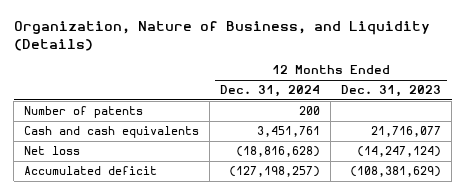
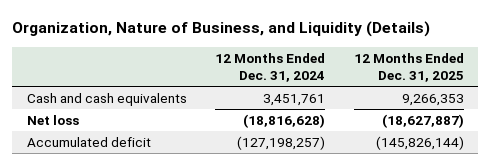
[341,85,442,98] Dec. 31, 2023 -> none
none -> [353,52,464,83] 12 Months Ended Dec. 31, 2025
[24,106,144,119] Number of patents -> none

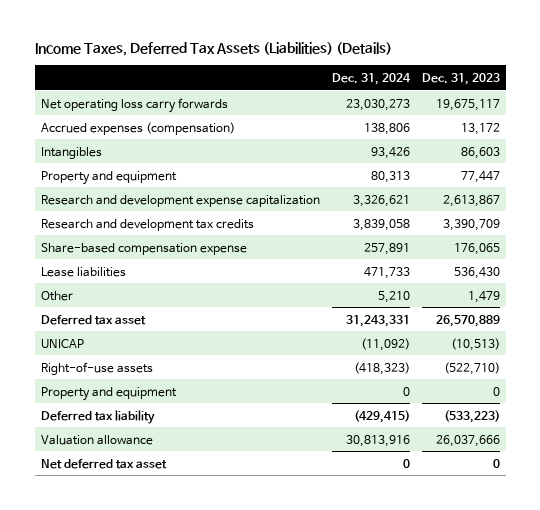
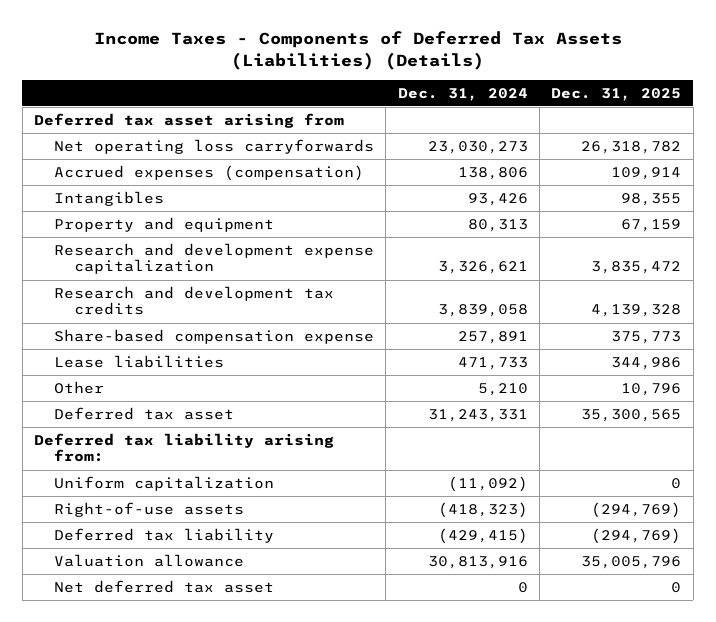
[34,42,392,57] Income Taxes, Deferred Tax Assets (Liabilities) (Details) -> [93,31,622,70] Income Taxes - Components of Deferred Tax Assets (Liabilities) (Details)
[421,72,500,85] Dec. 31, 2023 -> none
none -> [551,87,682,101] Dec. 31, 2025
none -> [34,112,345,128] Deferred tax asset arising from
[40,97,228,113] Net operating loss carry forwards -> [53,138,374,154] Net operating loss carryforwards
none -> [34,432,335,463] Deferred tax liability arising from:
[40,338,84,348] UNICAP -> [53,475,274,491] Uniform capitalization
[40,386,177,401] Property and equipment -> none

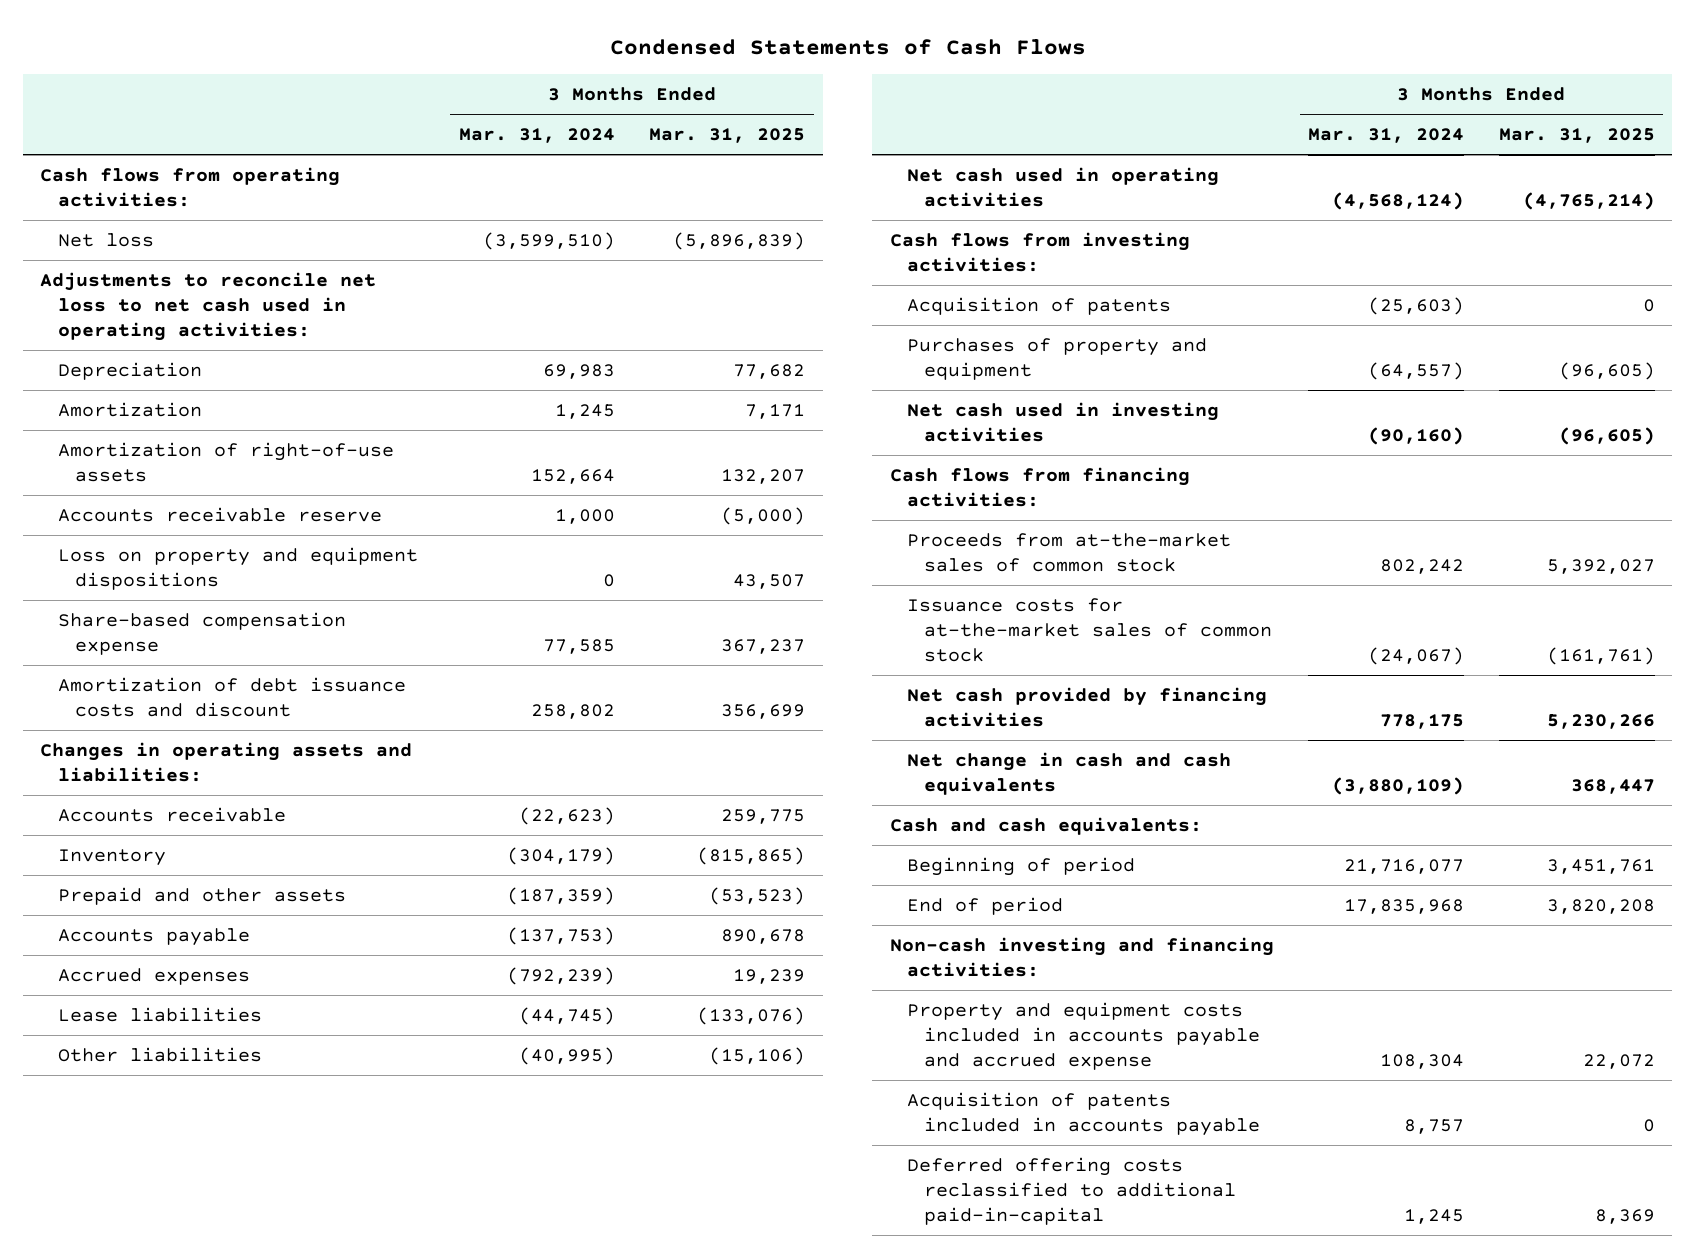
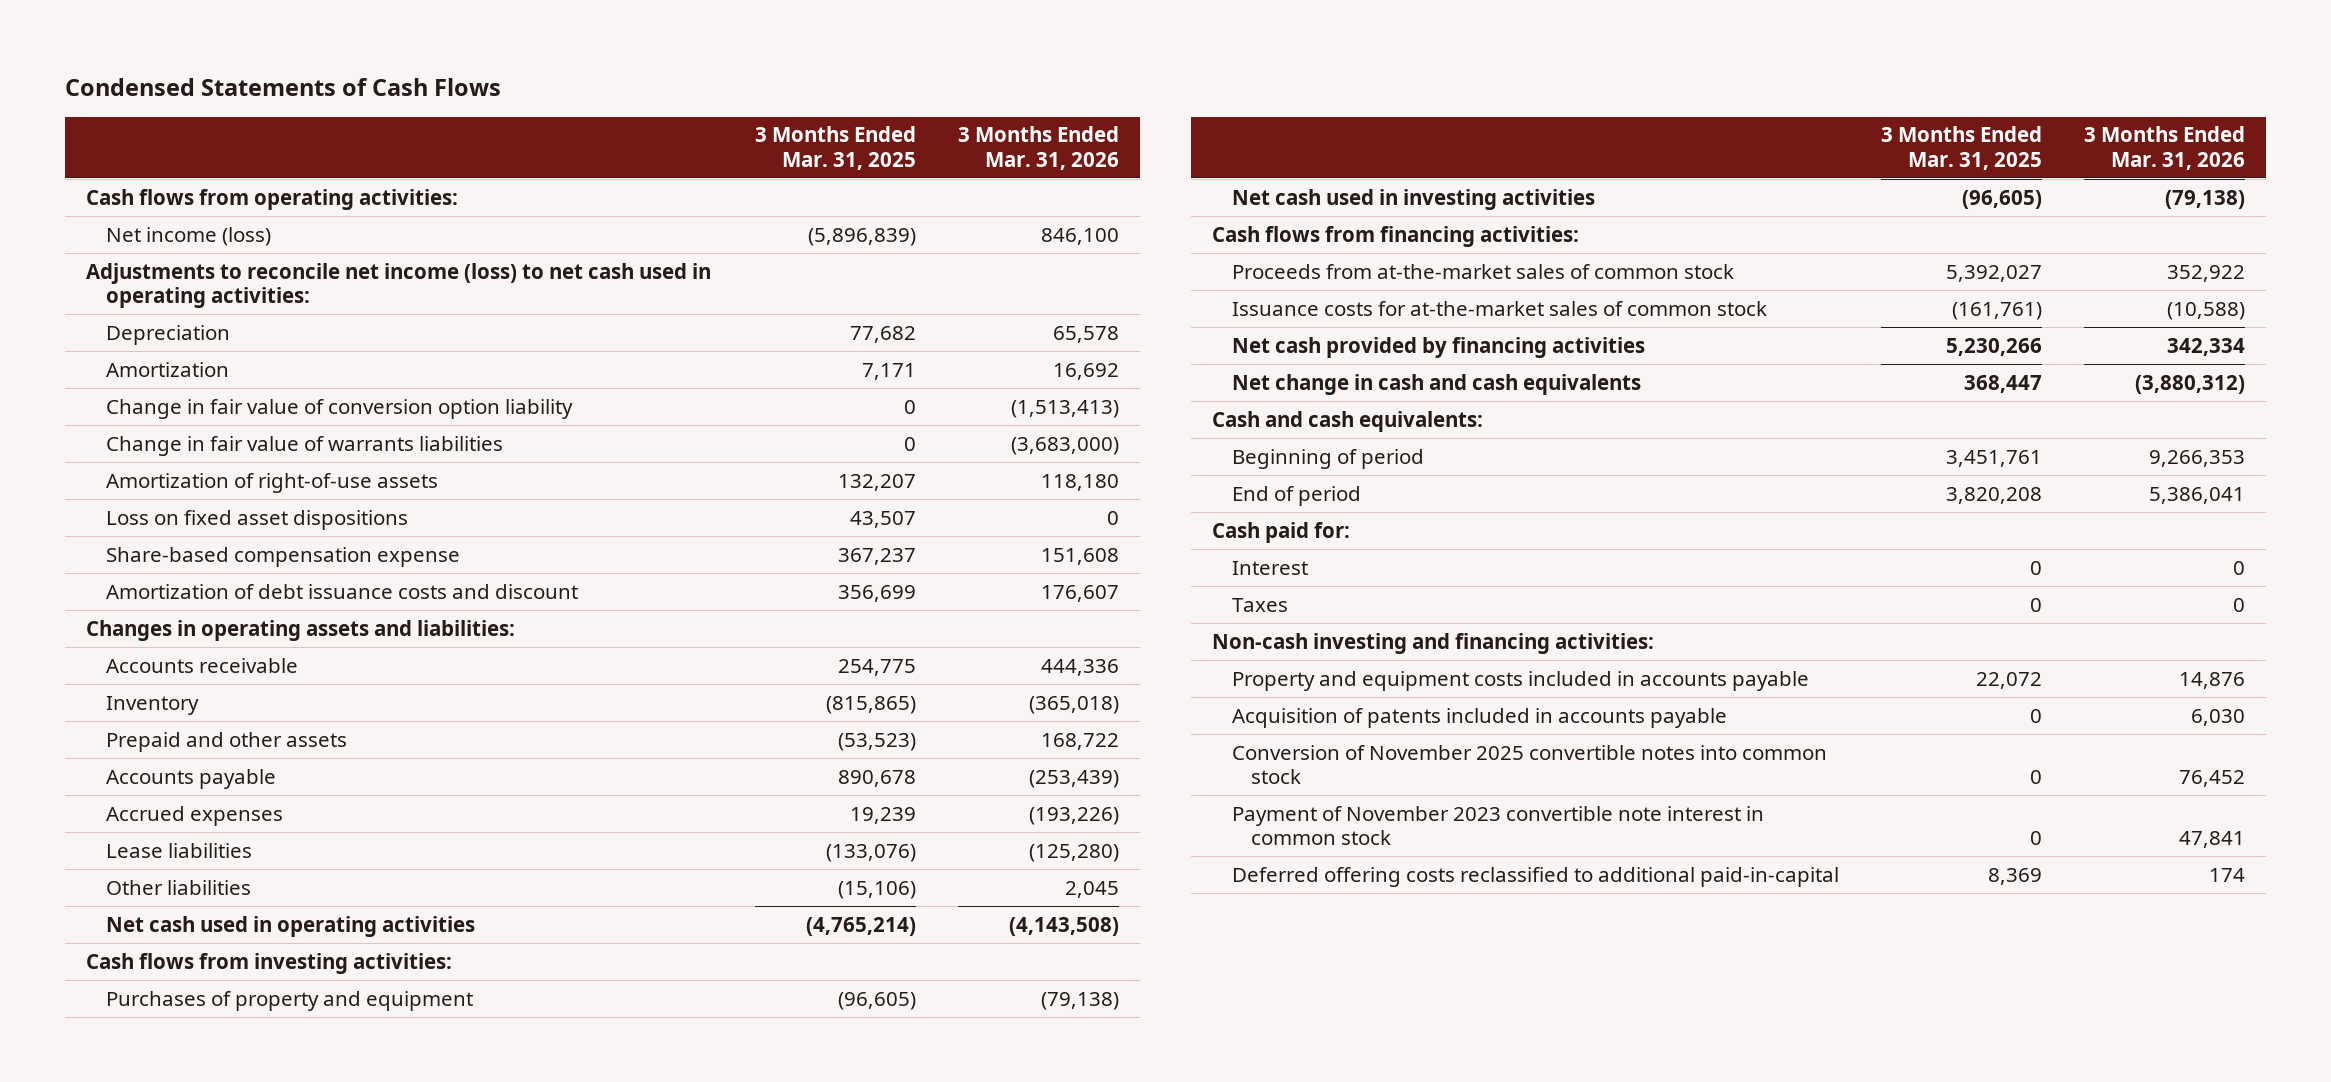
[458,127,615,143] Mar. 31, 2024 -> none
none -> [958,126,1120,170] 3 Months Ended Mar. 31, 2026
[57,232,154,247] Net loss -> [105,226,271,246] Net income (loss)
[40,271,377,341] Adjustments to reconcile net loss to net cash used in operating activities: -> [85,262,711,308] Adjustments to reconcile net income (loss) to net cash used in operating activities:
none -> [105,398,573,419] Change in fair value of conversion option liability
none -> [105,435,503,456] Change in fair value of warrants liabilities
[57,506,382,522] Accounts receivable reserve -> none
[57,546,418,590] Loss on property and equipment dispositions -> [105,509,408,530] Loss on fixed asset dispositions
[721,808,806,824] 259,775 -> [837,658,916,676] 254,775
[906,296,1171,315] Acquisition of patents -> none
none -> [1211,521,1350,543] Cash paid for:
none -> [1231,560,1308,575] Interest
none -> [1231,597,1288,612] Taxes
[906,1001,1260,1070] Property and equipment costs included in accounts payable and accrued expense -> [1231,670,1809,691] Property and equipment costs included in accounts payable
none -> [1231,744,1827,784] Conversion of November 2025 convertible notes into common stock
none -> [1231,805,1764,845] Payment of November 2023 convertible note interest in common stock

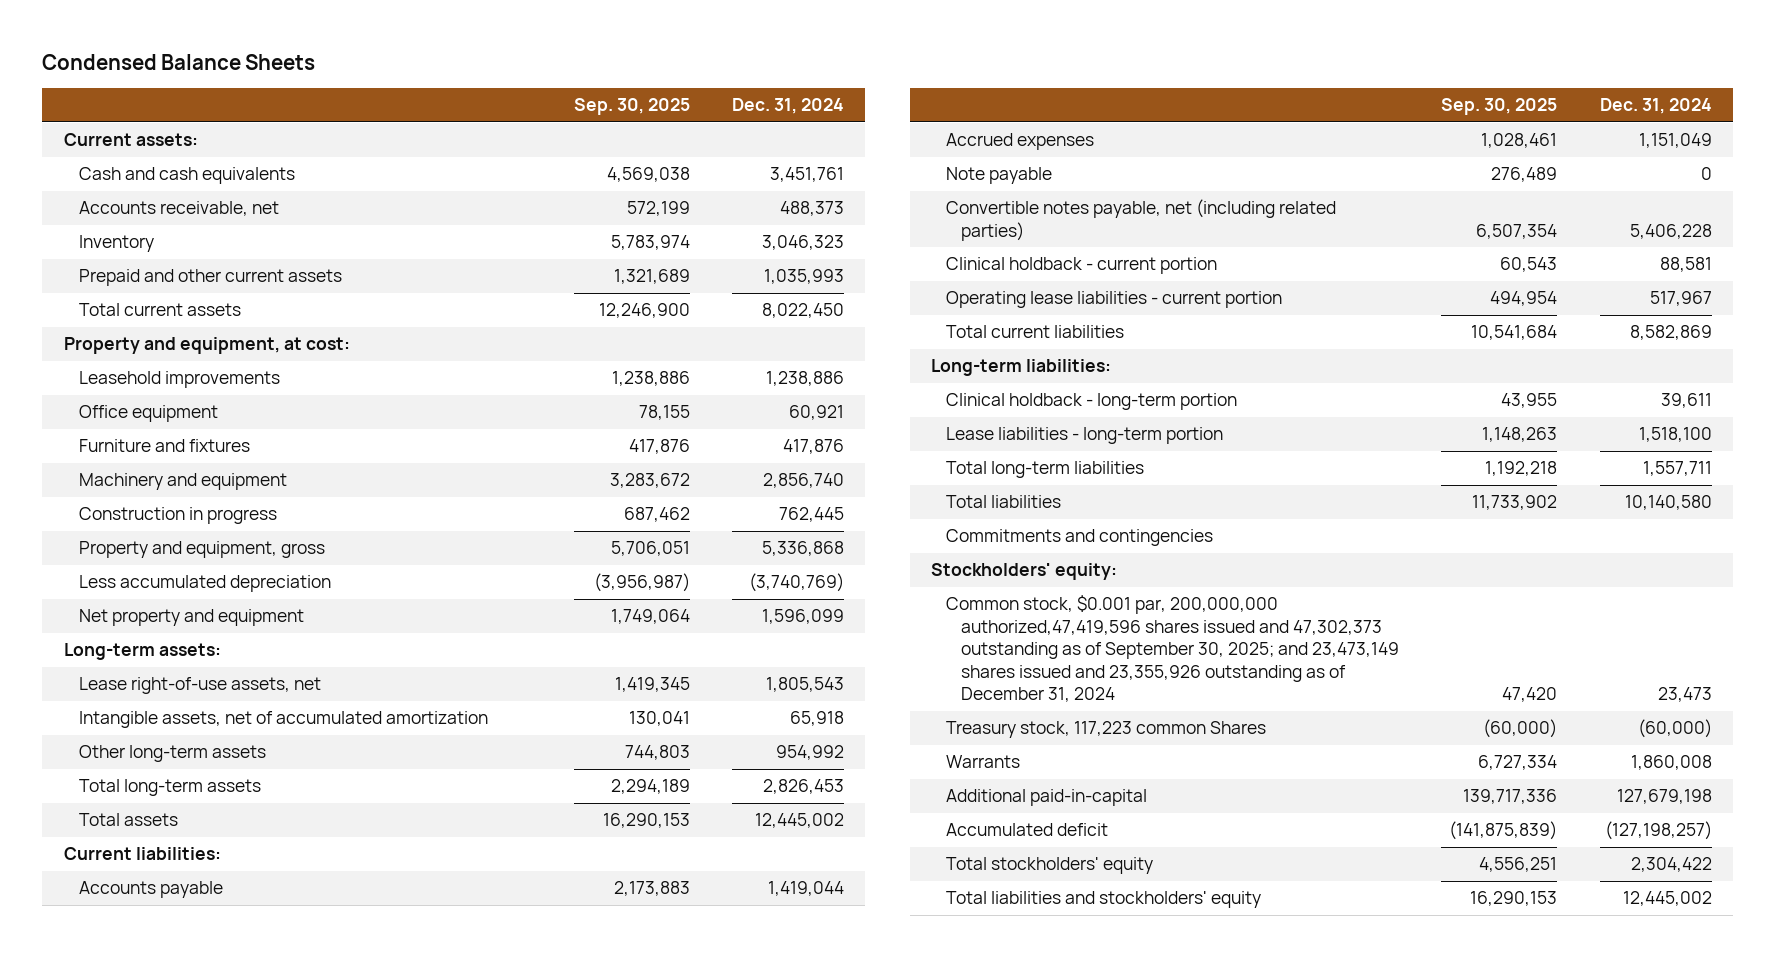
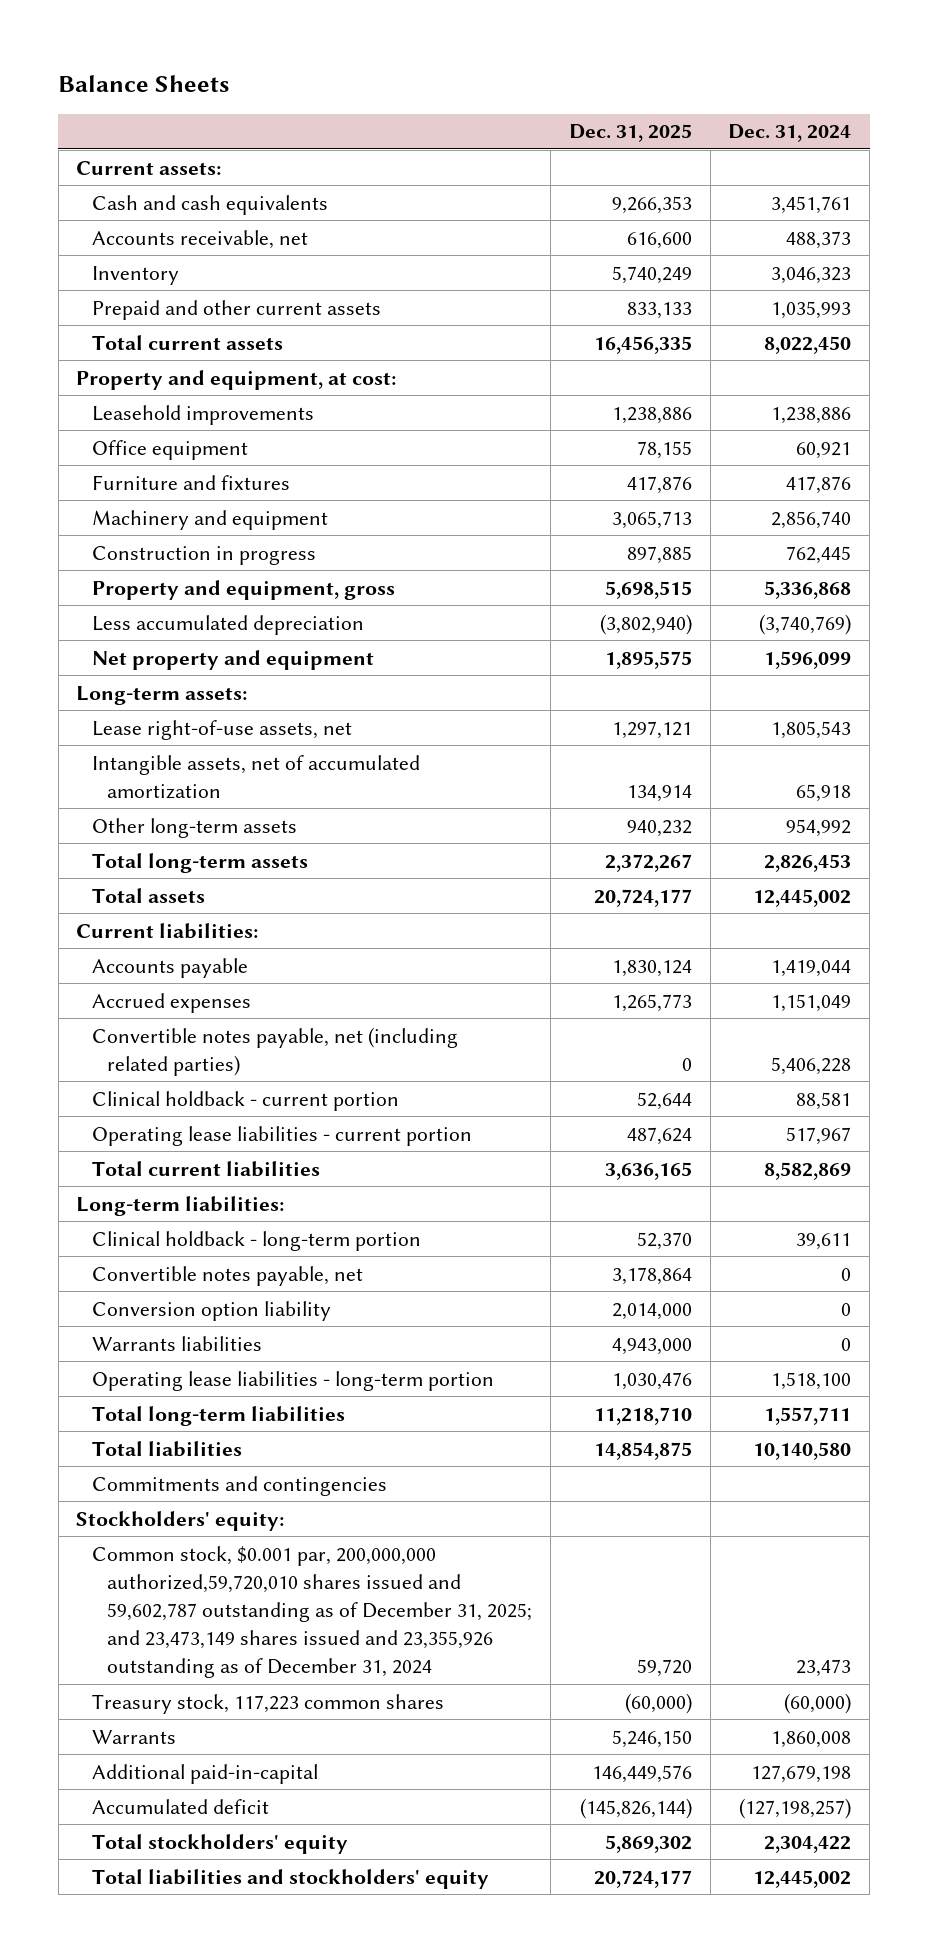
[42,53,316,70] Condensed Balance Sheets -> [58,74,230,92] Balance Sheets
[573,98,690,116] Sep. 30, 2025 -> none
none -> [568,124,692,143] Dec. 31, 2025
[945,167,1052,185] Note payable -> none
none -> [91,1265,363,1286] Convertible notes payable, net
none -> [91,1300,331,1321] Conversion option liability
none -> [91,1335,262,1351] Warrants liabilities
[945,427,1223,445] Lease liabilities - long-term portion -> [91,1370,494,1391] Operating lease liabilities - long-term portion
[945,595,1399,703] Common stock, $0.001 par, 200,000,000 authorized,47,419,596 shares issued and 47,302,373 outstanding as of September 30, 2025; and 23,473,149 shares issued and 23,355,926 outstanding as of December 31, 2024 -> [91,1545,533,1679] Common stock, $0.001 par, 200,000,000 authorized,59,720,010 shares issued and 59,602,787 outstanding as of December 31, 2025; and 23,473,149 shares issued and 23,355,926 outstanding as of December 31, 2024
[945,721,1266,739] Treasury stock, 117,223 common Shares -> [91,1693,444,1714] Treasury stock, 117,223 common shares

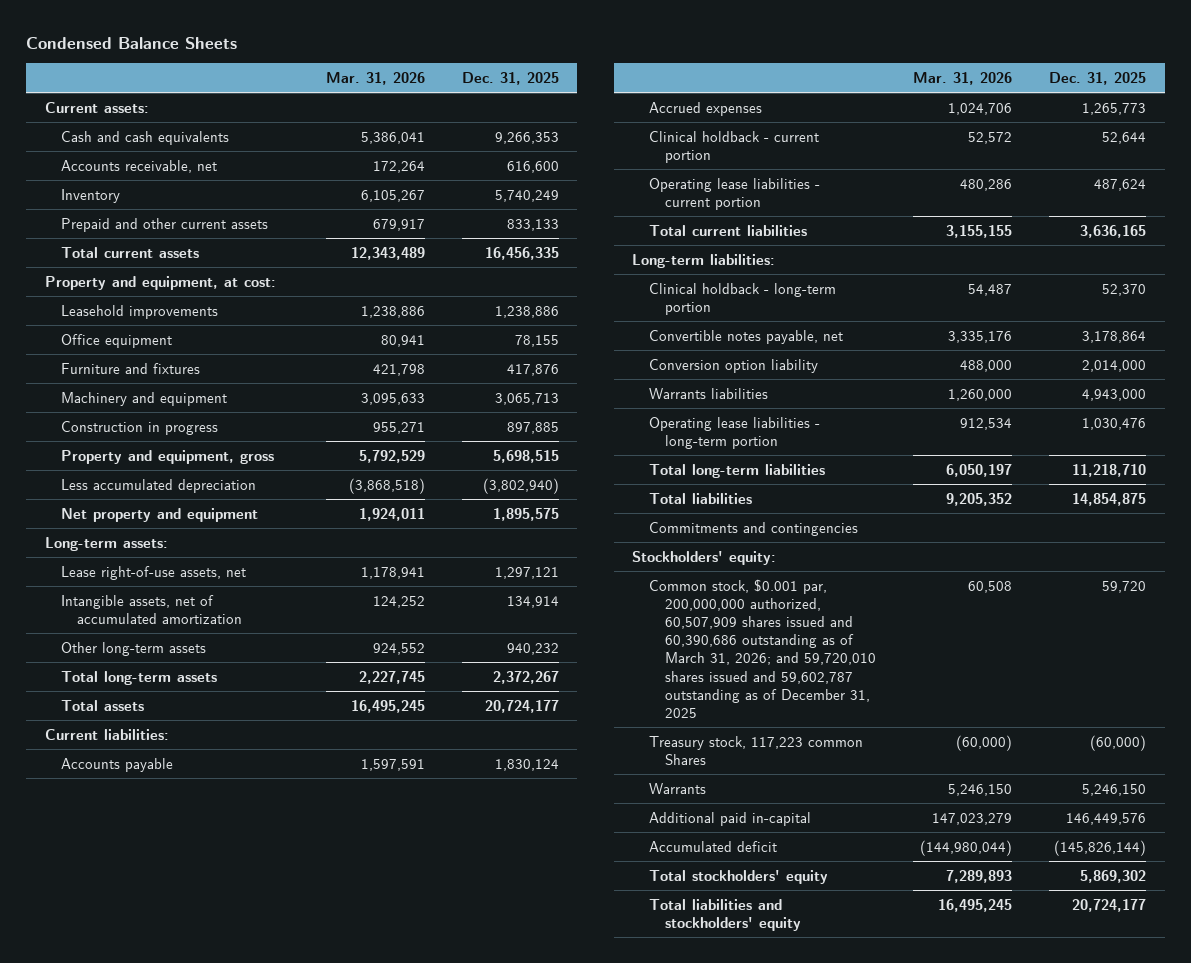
[58,74,230,92] Balance Sheets -> [26,36,238,49] Condensed Balance Sheets
[728,124,852,143] Dec. 31, 2024 -> none
none -> [325,71,425,85] Mar. 31, 2026
[91,1026,458,1076] Convertible notes payable, net (including related parties) -> none
[91,1545,533,1679] Common stock, $0.001 par, 200,000,000 authorized,59,720,010 shares issued and 59,602,787 outstanding as of December 31, 2025; and 23,473,149 shares issued and 23,355,926 outstanding as of December 31, 2024 -> [648,578,876,718] Common stock, $0.001 par, 200,000,000 authorized, 60,507,909 shares issued and 60,390,686 outstanding as of March 31, 2026; and 59,720,010 shares issued and 59,602,787 outstanding as of December 31, 2025
[91,1693,444,1714] Treasury stock, 117,223 common shares -> [648,735,863,765] Treasury stock, 117,223 common Shares
[91,1763,318,1784] Additional paid-in-capital -> [648,811,811,826] Additional paid in-capital

